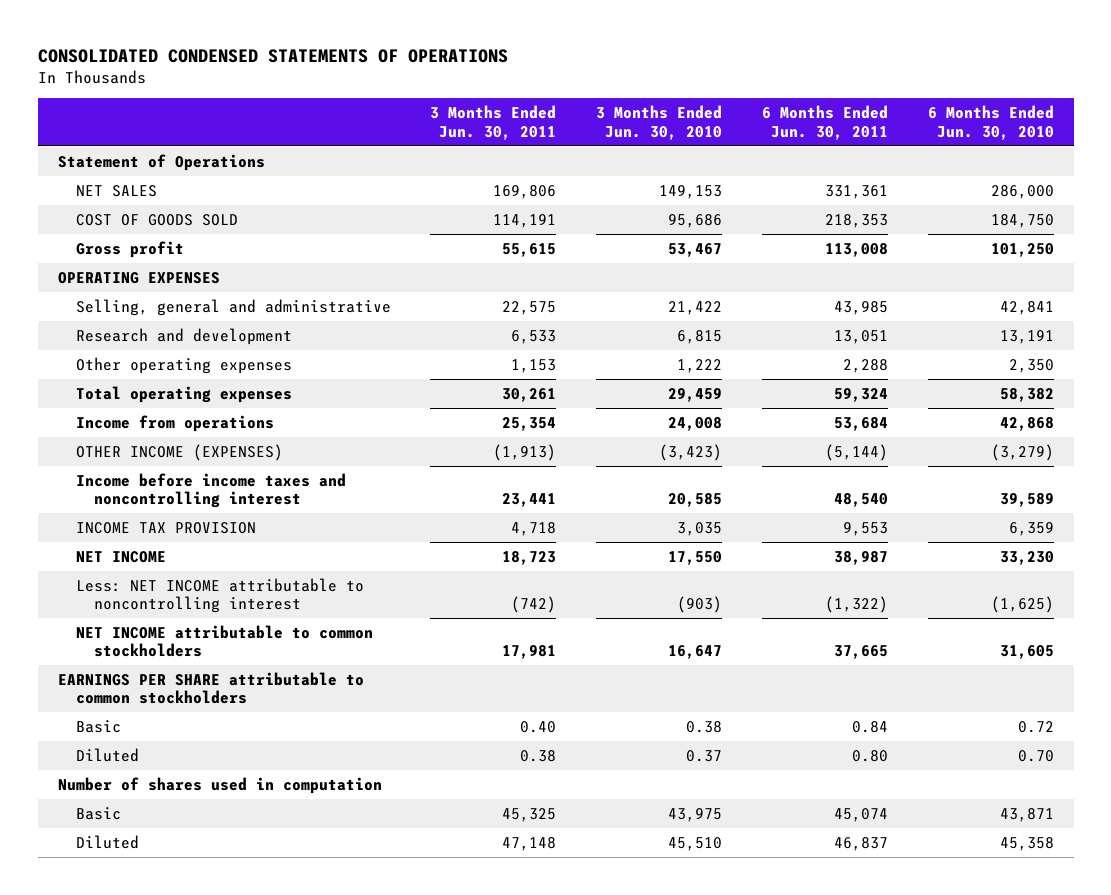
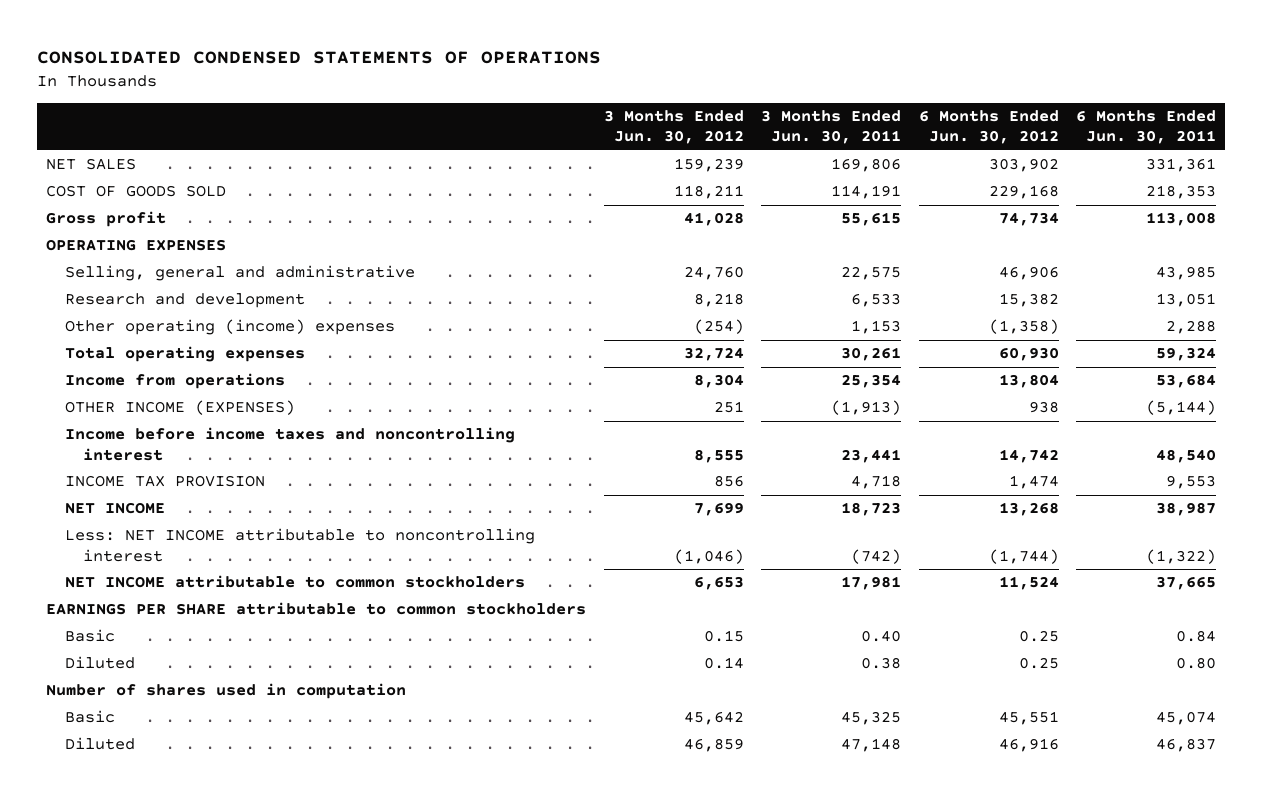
[596,105,723,140] 3 Months Ended Jun. 30, 2010 -> none
[927,105,1054,140] 6 Months Ended Jun. 30, 2010 -> none
none -> [603,110,744,145] 3 Months Ended Jun. 30, 2012
none -> [918,110,1059,145] 6 Months Ended Jun. 30, 2012
[57,153,265,171] Statement of Operations -> none
[75,356,292,374] Other operating expenses -> [64,319,395,336] Other operating (income) expenses

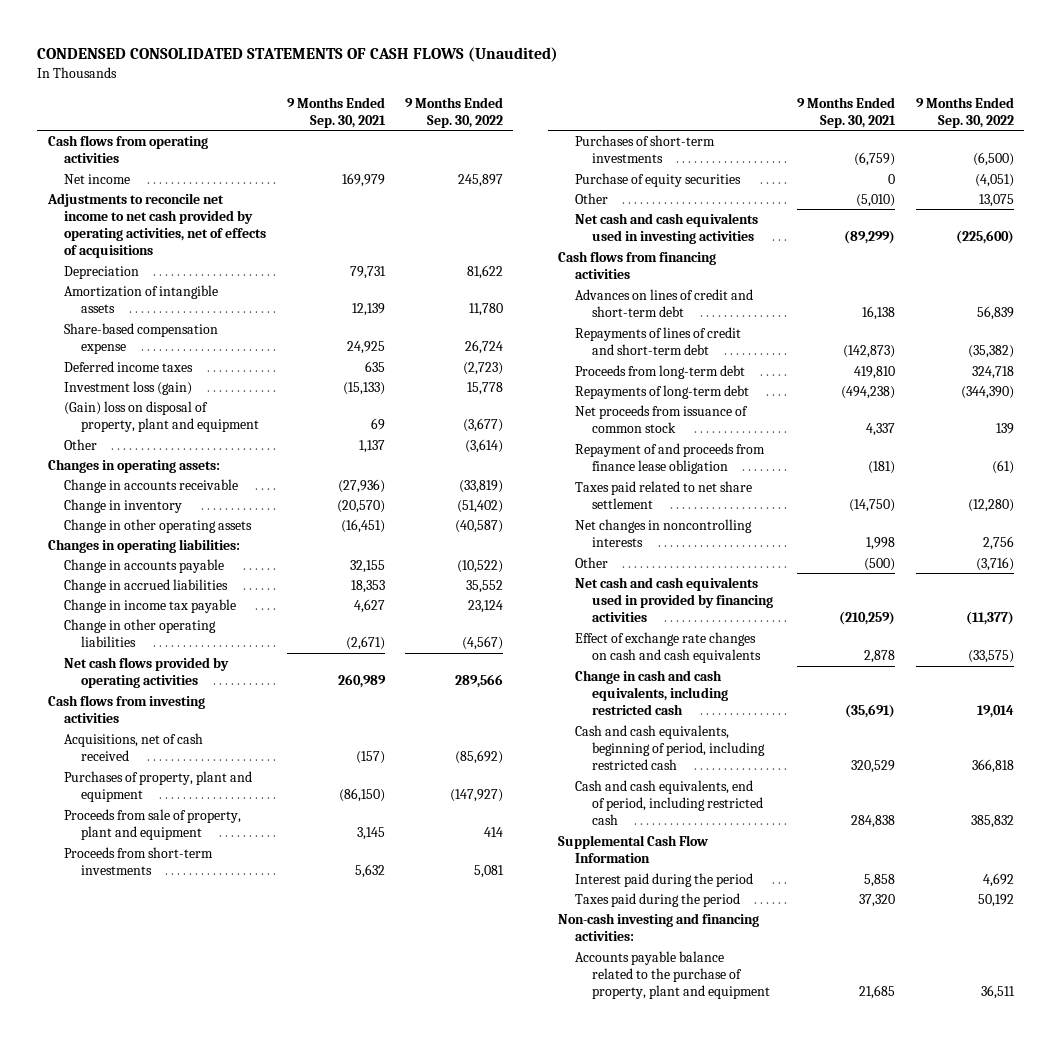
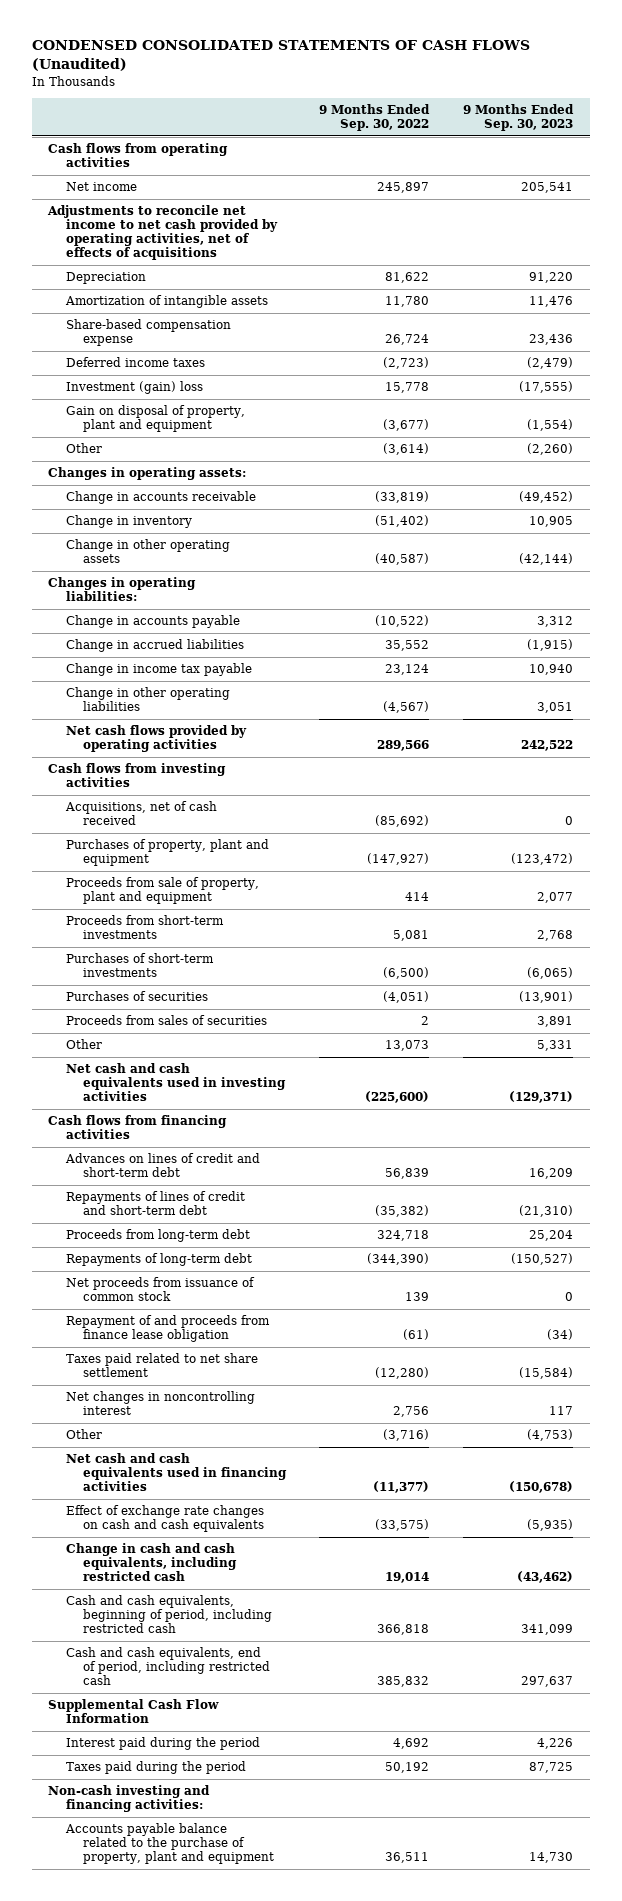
[286,96,386,128] 9 Months Ended Sep. 30, 2021 -> none
none -> [463,104,575,132] 9 Months Ended Sep. 30, 2023
[64,381,193,396] Investment loss (gain) -> [65,381,203,395] Investment (gain) loss
[64,401,260,433] (Gain) loss on disposal of property, plant and equipment -> [65,405,245,433] Gain on disposal of property, plant and equipment
[575,173,742,188] Purchase of equity securities -> [65,991,208,1002] Purchases of securities
none -> [65,1015,267,1026] Proceeds from sales of securities
[978,194,1014,208] 13,075 -> [385,1040,430,1052] 13,073
[575,519,753,548] Net changes in noncontrolling interests -> [65,1391,255,1416] Net changes in noncontrolling interest
[575,577,773,623] Net cash and cash equivalents used in provided by financing activities -> [65,1453,287,1492] Net cash and cash equivalents used in financing activities

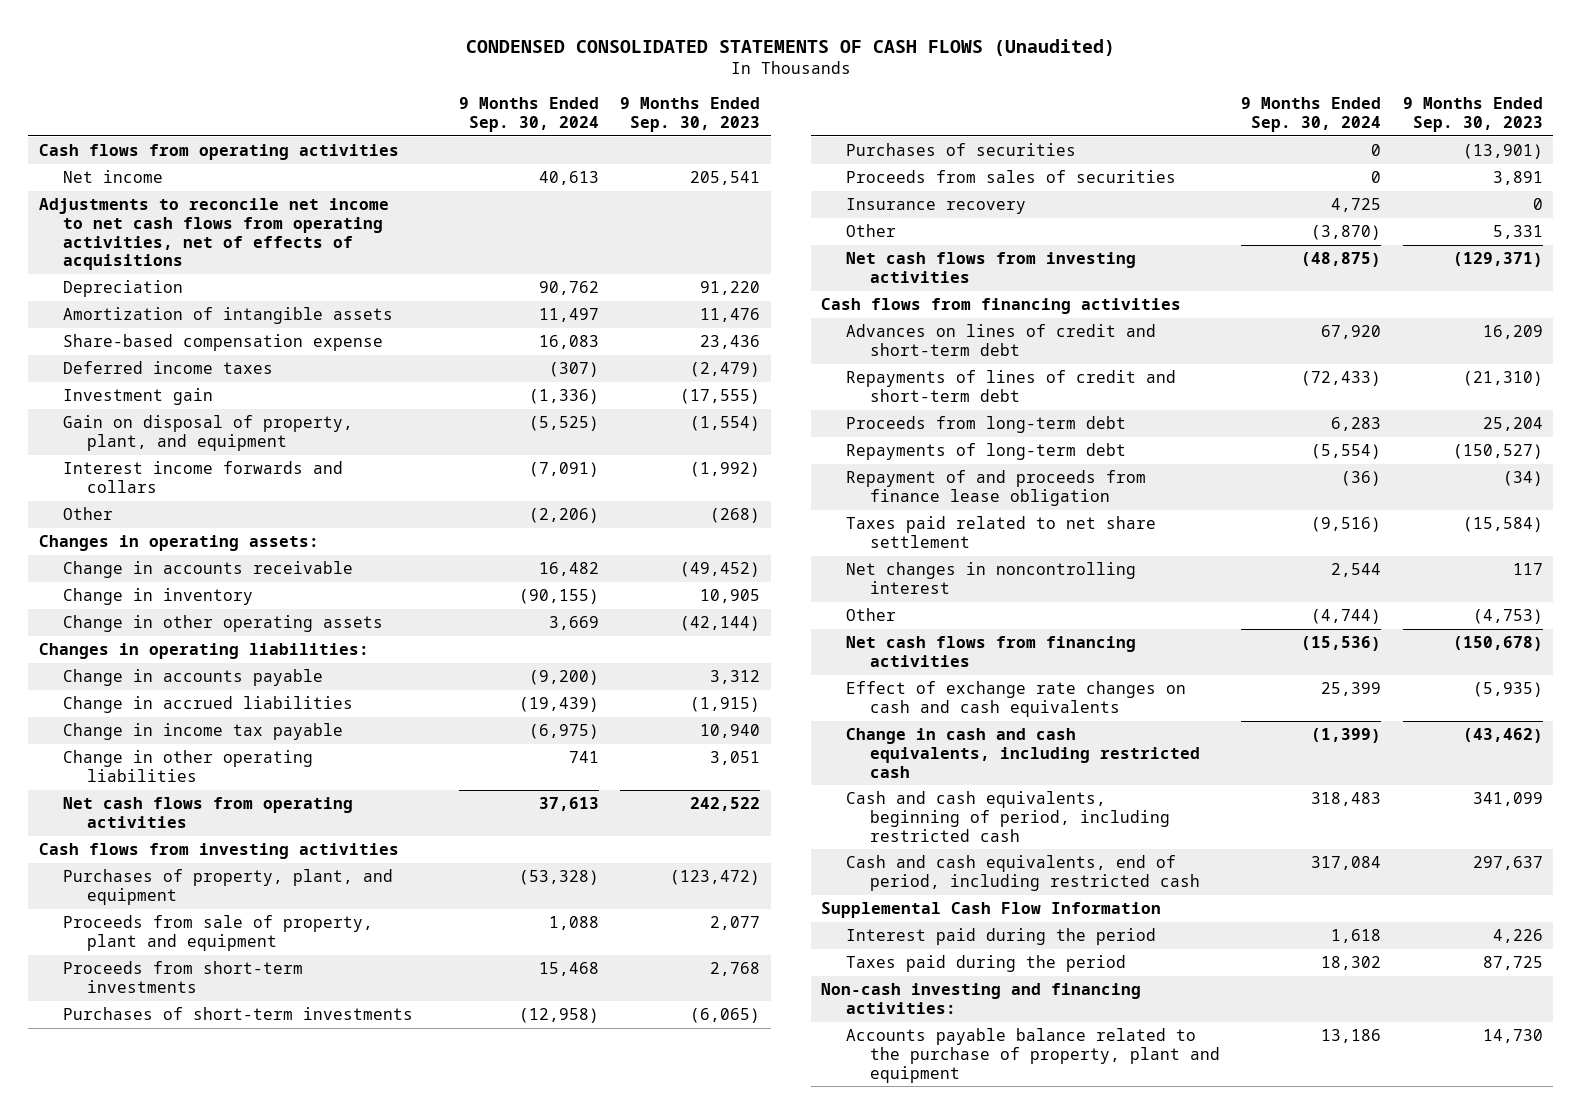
[319,104,431,132] 9 Months Ended Sep. 30, 2022 -> none
none -> [458,97,599,132] 9 Months Ended Sep. 30, 2024
[47,205,278,261] Adjustments to reconcile net income to net cash provided by operating activities, net of effects of acquisitions -> [38,198,389,271] Adjustments to reconcile net income to net cash flows from operating activities, net of effects of acquisitions
[65,381,203,395] Investment (gain) loss -> [63,388,214,406] Investment gain
[65,405,245,433] Gain on disposal of property, plant and equipment -> [63,415,354,451] Gain on disposal of property, plant, and equipment
none -> [63,461,344,493] Interest income forwards and collars
[527,443,574,456] (2,260) -> [710,508,761,524] (268)
[65,725,247,753] Net cash flows provided by operating activities -> [63,797,354,828] Net cash flows from operating activities
[64,801,217,826] Acquisitions, net of cash received -> none
[65,839,269,867] Purchases of property, plant and equipment -> [63,869,394,905] Purchases of property, plant, and equipment
none -> [845,198,1026,215] Insurance recovery
[65,1063,286,1102] Net cash and cash equivalents used in investing activities -> [845,252,1136,283] Net cash flows from investing activities
[65,1277,255,1302] Net proceeds from issuance of common stock -> none
[65,1453,287,1492] Net cash and cash equivalents used in financing activities -> [845,636,1136,667] Net cash flows from financing activities

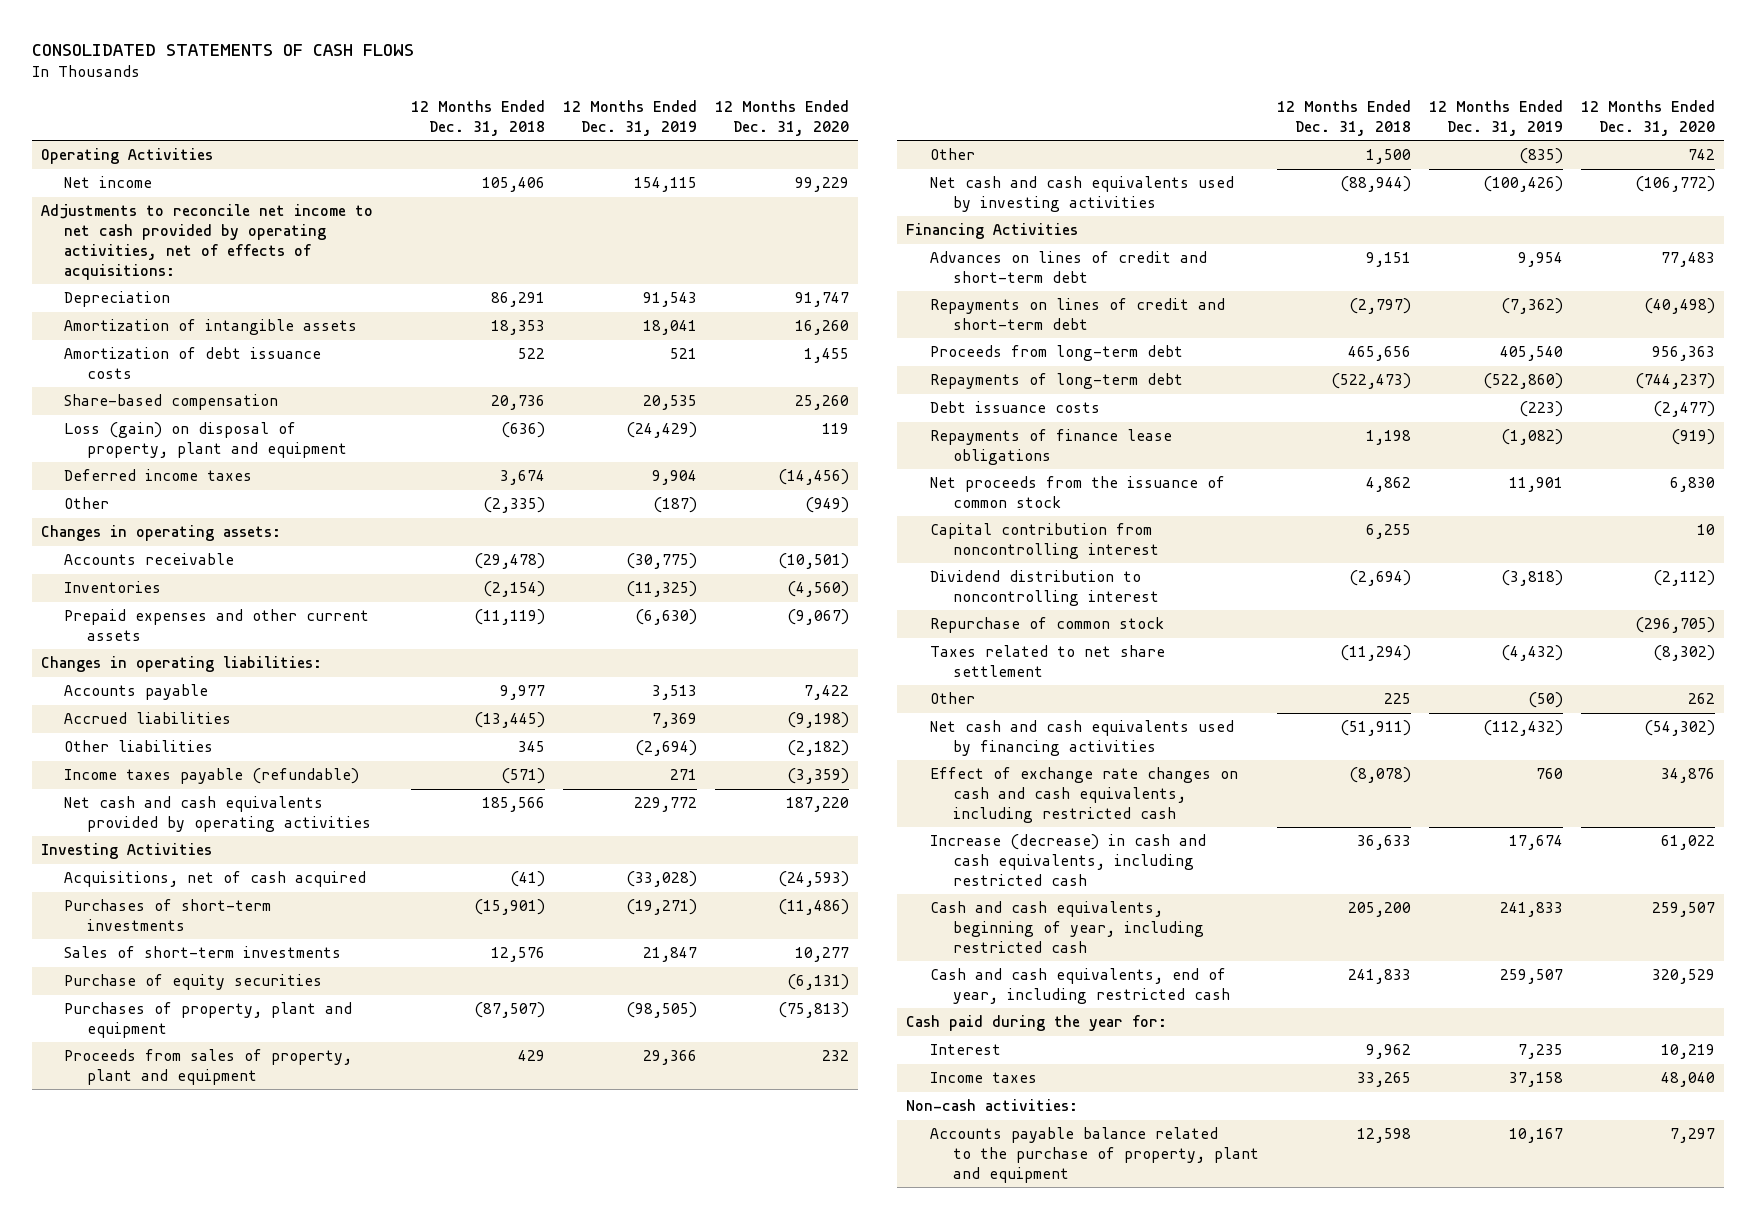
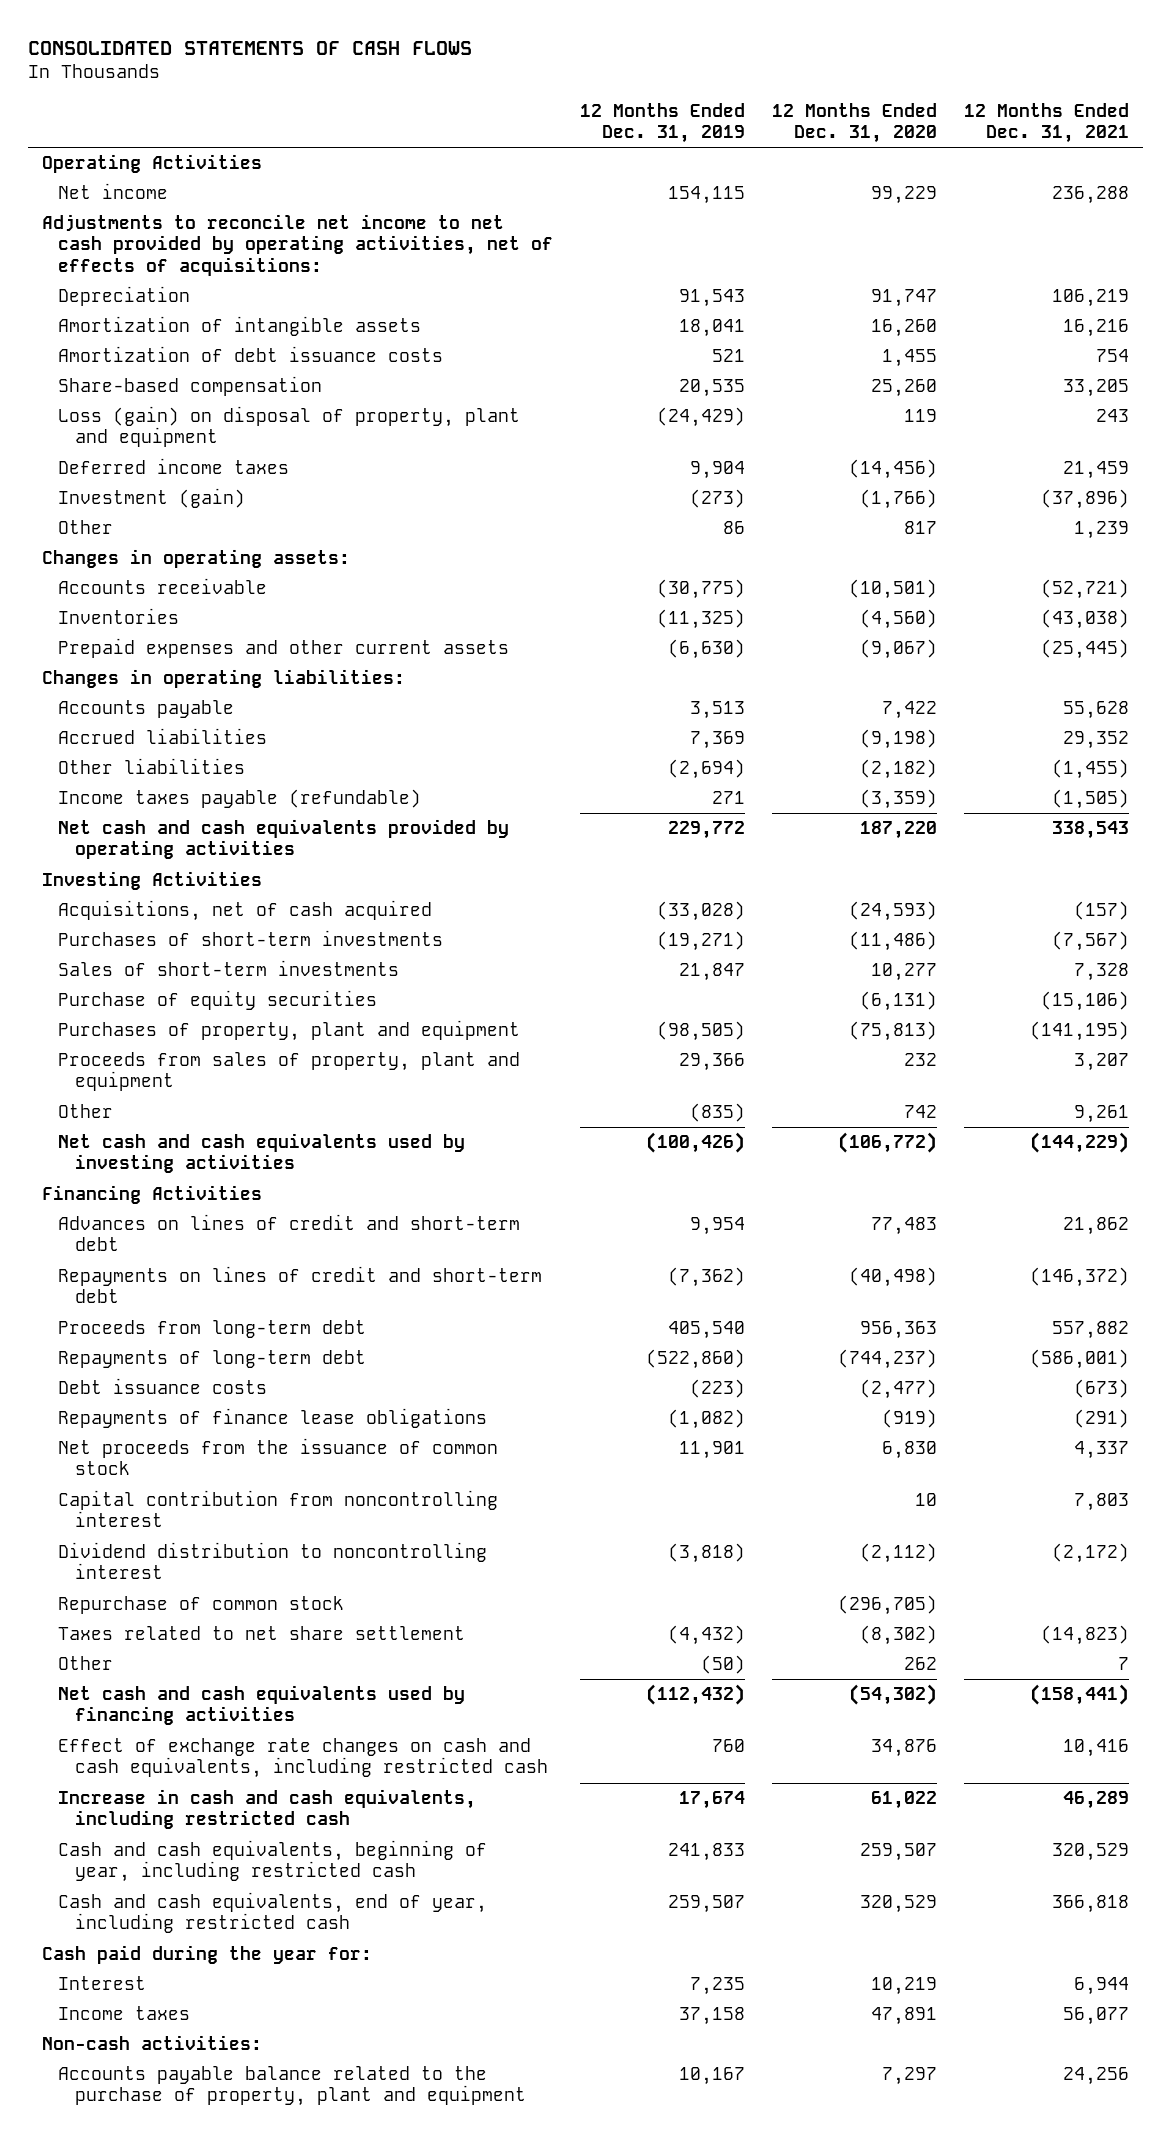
[411,99,546,136] 12 Months Ended Dec. 31, 2018 -> none
none -> [964,102,1130,144] 12 Months Ended Dec. 31, 2021
none -> [58,488,246,509] Investment (gain)
[653,497,698,514] (187) -> [723,521,746,535] 86
[805,497,850,514] (949) -> [904,521,938,535] 817
[929,834,1206,886] Increase (decrease) in cash and cash equivalents, including restricted cash -> [58,1789,477,1830] Increase in cash and cash equivalents, including restricted cash
[1660,1072,1715,1088] 48,040 -> [871,2007,938,2026] 47,891

